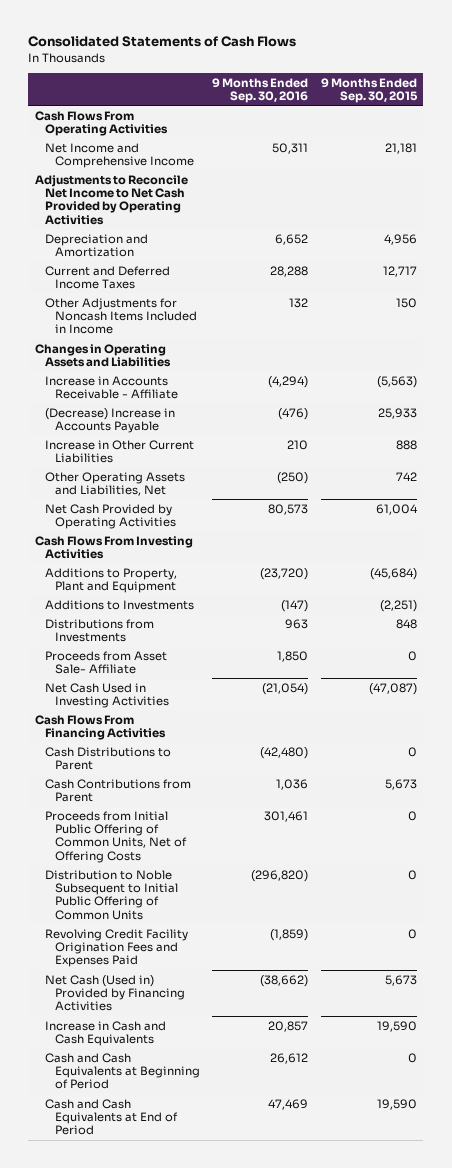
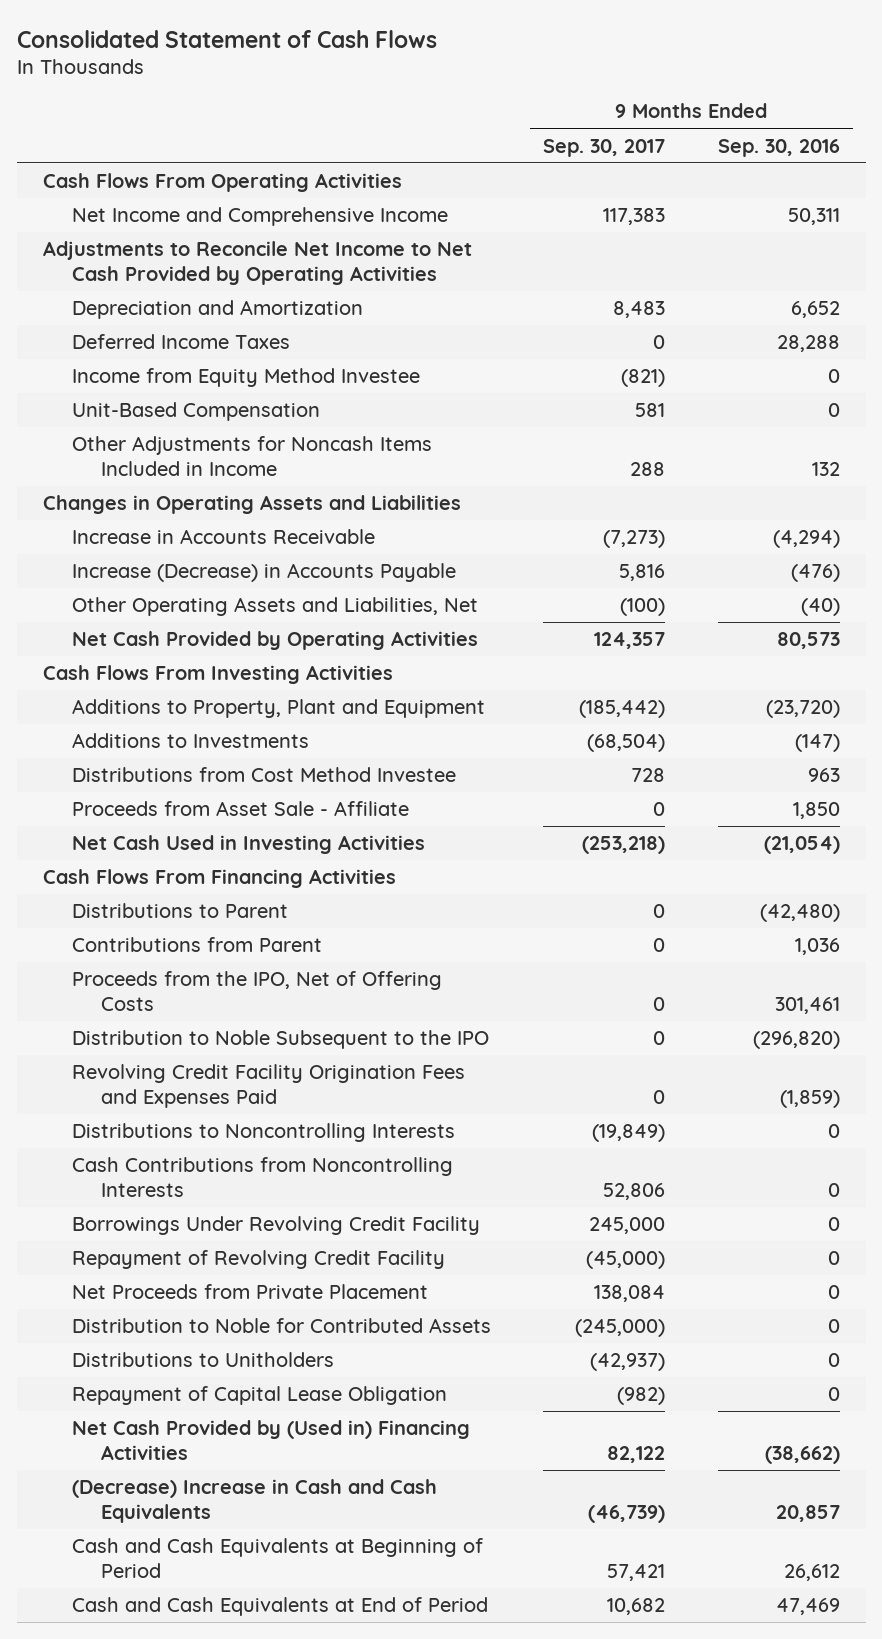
[28,36,297,48] Consolidated Statements of Cash Flows -> [16,29,437,48] Consolidated Statement of Cash Flows
[320,77,418,103] 9 Months Ended Sep. 30, 2015 -> none
none -> [543,138,666,157] Sep. 30, 2017
[44,265,170,290] Current and Deferred Income Taxes -> [71,334,290,350] Deferred Income Taxes
none -> [71,368,420,388] Income from Equity Method Investee
none -> [71,402,320,422] Unit-Based Compensation
[44,439,194,464] Increase in Other Current Liabilities -> none
[44,375,179,400] Increase in Accounts Receivable - Affiliate -> [71,529,375,545] Increase in Accounts Receivable
[44,407,175,434] (Decrease) Increase in Accounts Payable -> [71,563,456,583] Increase (Decrease) in Accounts Payable
[277,471,309,484] (250) -> [800,598,840,617] (40)
[44,618,154,643] Distributions from Investments -> [71,767,456,783] Distributions from Cost Method Investee
[44,650,167,675] Proceeds from Asset Sale- Affiliate -> [71,801,409,817] Proceeds from Asset Sale - Affiliate
[44,746,171,771] Cash Distributions to Parent -> [71,903,288,919] Distributions to Parent
[44,778,191,803] Cash Contributions from Parent -> [71,937,322,953] Contributions from Parent
[44,810,188,863] Proceeds from Initial Public Offering of Common Units, Net of Offering Costs -> [71,971,442,1011] Proceeds from the IPO, Net of Offering Costs
[44,869,179,920] Distribution to Noble Subsequent to Initial Public Offering of Common Units -> [71,1030,489,1050] Distribution to Noble Subsequent to the IPO
none -> [71,1123,455,1143] Distributions to Noncontrolling Interests
none -> [71,1157,453,1197] Cash Contributions from Noncontrolling Interests
none -> [71,1216,480,1236] Borrowings Under Revolving Credit Facility
none -> [71,1250,445,1270] Repayment of Revolving Credit Facility
none -> [71,1284,428,1300] Net Proceeds from Private Placement
none -> [71,1318,491,1334] Distribution to Noble for Contributed Assets
none -> [71,1352,334,1368] Distributions to Unitholders
none -> [71,1386,447,1406] Repayment of Capital Lease Obligation
[44,974,186,1012] Net Cash (Used in) Provided by Financing Activities -> [71,1420,470,1460] Net Cash Provided by (Used in) Financing Activities
[44,1020,166,1047] Increase in Cash and Cash Equivalents -> [71,1479,437,1523] (Decrease) Increase in Cash and Cash Equivalents

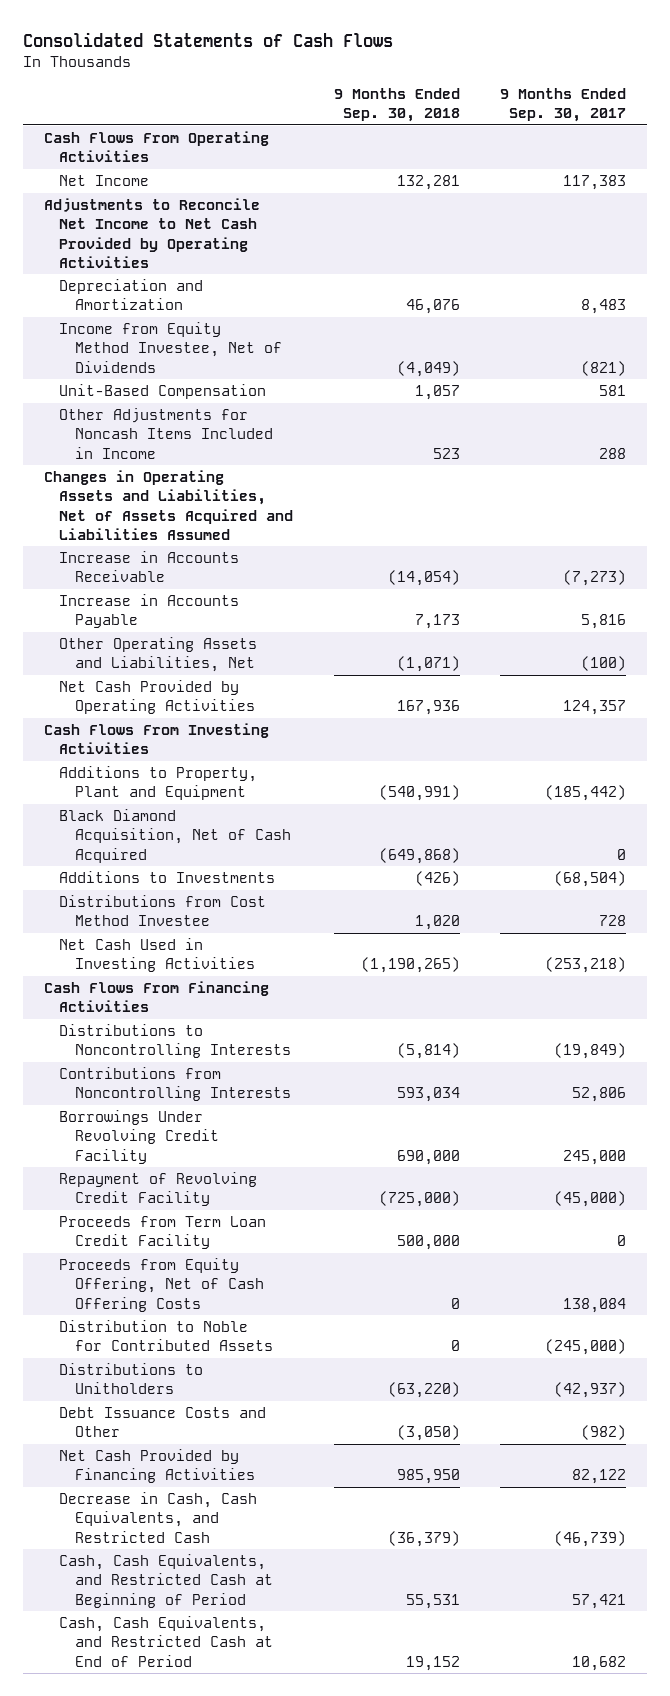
[16,29,437,48] Consolidated Statement of Cash Flows -> [23,31,394,47] Consolidated Statements of Cash Flows
[717,138,840,157] Sep. 30, 2016 -> none
none -> [333,87,460,123] 9 Months Ended Sep. 30, 2018
[71,207,448,227] Net Income and Comprehensive Income -> [59,175,150,187] Net Income
[71,334,290,350] Deferred Income Taxes -> none
[71,368,420,388] Income from Equity Method Investee -> [59,322,282,373] Income from Equity Method Investee, Net of Dividends
[42,495,461,515] Changes in Operating Assets and Liabilities -> [43,470,294,540] Changes in Operating Assets and Liabilities, Net of Assets Acquired and Liabilities Assumed
[71,563,456,583] Increase (Decrease) in Accounts Payable -> [59,594,240,629] Increase in Accounts Payable
none -> [59,809,291,863] Black Diamond Acquisition, Net of Cash Acquired
[71,801,409,817] Proceeds from Asset Sale - Affiliate -> none
[71,903,288,919] Distributions to Parent -> none
[71,937,322,953] Contributions from Parent -> none
[71,971,442,1011] Proceeds from the IPO, Net of Offering Costs -> none
[71,1030,489,1050] Distribution to Noble Subsequent to the IPO -> none
[71,1064,465,1108] Revolving Credit Facility Origination Fees and Expenses Paid -> none
[71,1157,453,1197] Cash Contributions from Noncontrolling Interests -> [59,1067,291,1102] Contributions from Noncontrolling Interests
none -> [59,1216,267,1250] Proceeds from Term Loan Credit Facility
[71,1284,428,1300] Net Proceeds from Private Placement -> [59,1258,264,1312] Proceeds from Equity Offering, Net of Cash Offering Costs
[71,1386,447,1406] Repayment of Capital Lease Obligation -> [59,1407,267,1438] Debt Issuance Costs and Other
[71,1420,470,1460] Net Cash Provided by (Used in) Financing Activities -> [59,1449,255,1484] Net Cash Provided by Financing Activities
[71,1479,437,1523] (Decrease) Increase in Cash and Cash Equivalents -> [59,1492,258,1543] Decrease in Cash, Cash Equivalents, and Restricted Cash
[71,1538,483,1578] Cash and Cash Equivalents at Beginning of Period -> [59,1554,273,1608] Cash, Cash Equivalents, and Restricted Cash at Beginning of Period
[71,1597,488,1617] Cash and Cash Equivalents at End of Period -> [59,1616,273,1667] Cash, Cash Equivalents, and Restricted Cash at End of Period

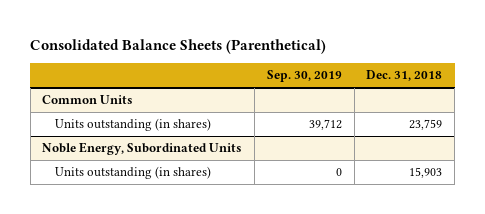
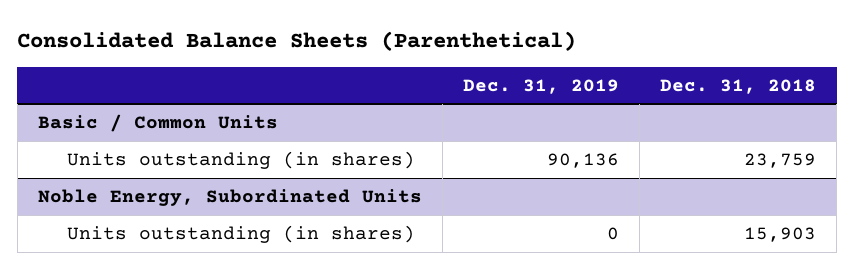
[266,70,342,83] Sep. 30, 2019 -> none
none -> [462,78,619,94] Dec. 31, 2019
[42,95,134,105] Common Units -> [37,113,278,132] Basic / Common Units

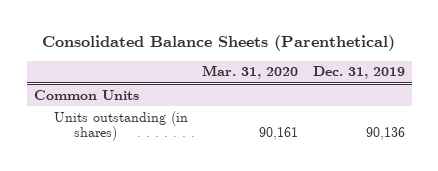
[660,78,817,94] Dec. 31, 2018 -> none
none -> [202,65,299,80] Mar. 31, 2020
[37,113,278,132] Basic / Common Units -> [33,89,139,100] Common Units
[37,188,422,206] Noble Energy, Subordinated Units -> none
[66,224,415,243] Units outstanding (in shares) -> none

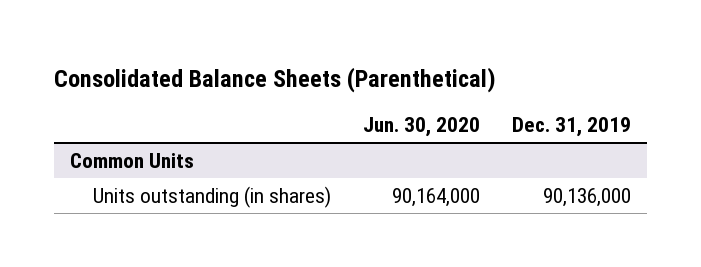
[202,65,299,80] Mar. 31, 2020 -> none
none -> [362,117,480,138] Jun. 30, 2020
[365,127,405,141] 90,136 -> [542,187,631,207] 90,136,000

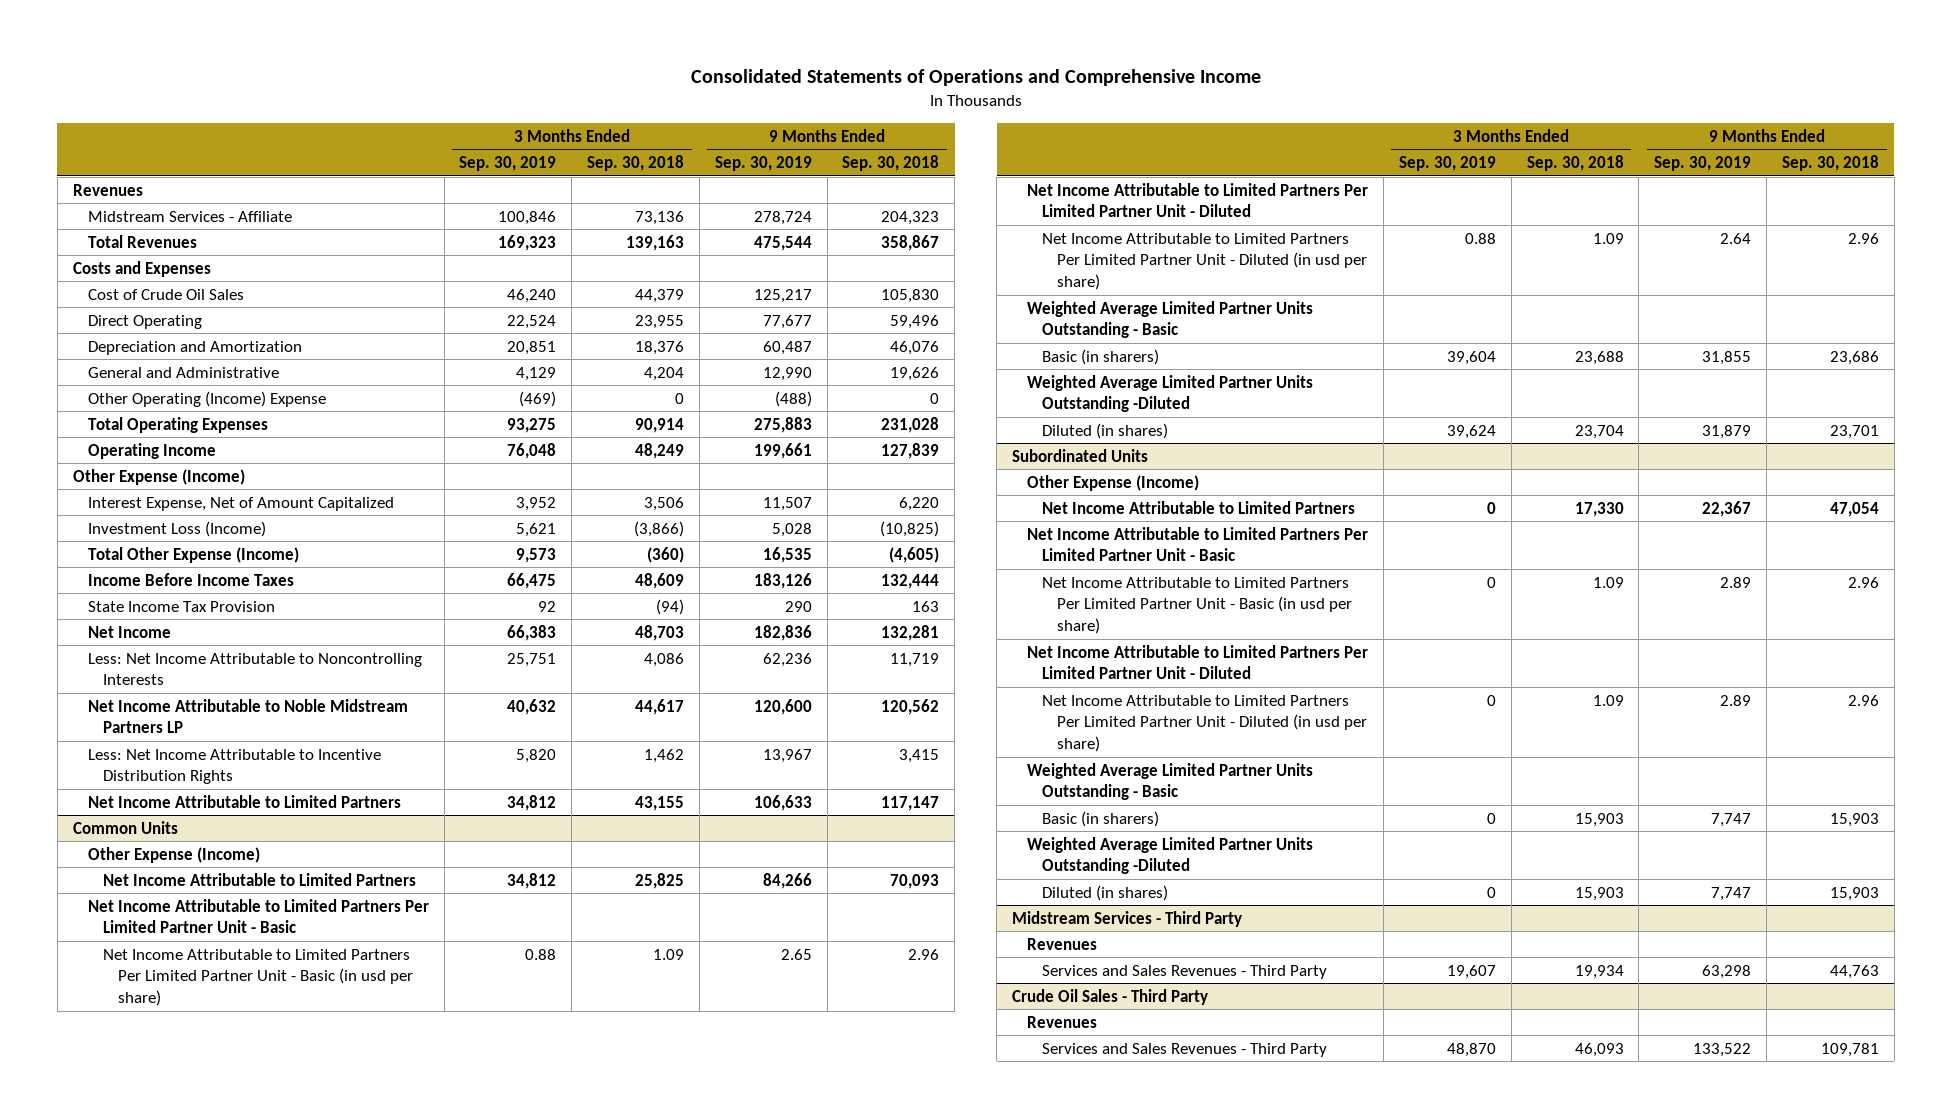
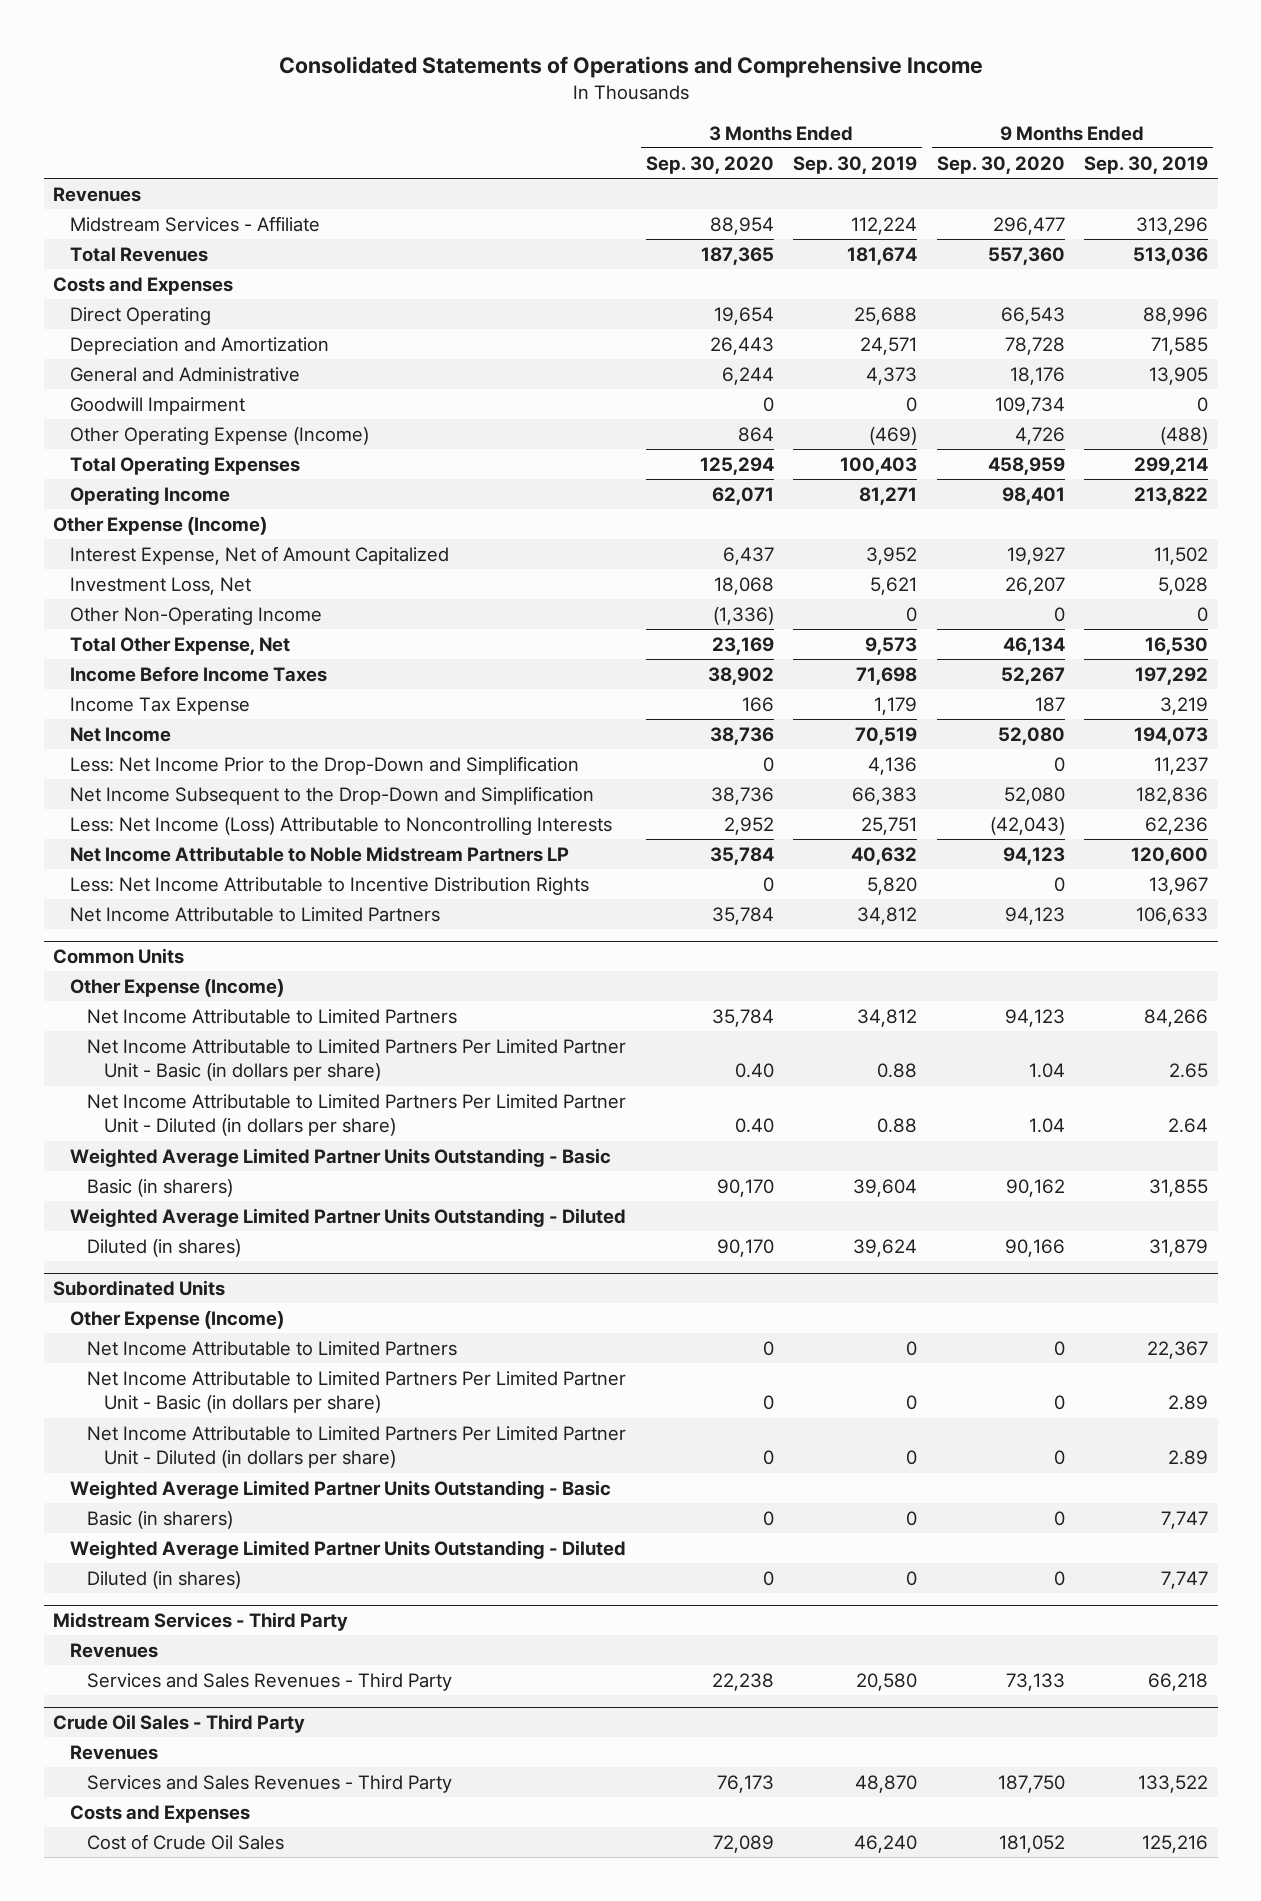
[587,155,685,172] Sep. 30, 2018 -> none
[842,155,940,172] Sep. 30, 2018 -> none
none -> [645,155,774,174] Sep. 30, 2020
none -> [936,155,1065,174] Sep. 30, 2020
[498,210,557,225] 100,846 -> [851,216,918,235] 112,224
[753,210,812,225] 278,724 -> [1136,216,1209,235] 313,296
[498,234,557,251] 169,323 -> [847,246,918,265] 181,674
[753,235,812,251] 475,544 -> [1133,246,1209,265] 513,036
[87,288,244,300] Cost of Crude Oil Sales -> none
[507,314,557,329] 22,524 -> [854,306,918,325] 25,688
[762,314,812,329] 77,677 -> [1143,306,1209,325] 88,996
[507,340,557,355] 20,851 -> [860,336,918,355] 24,571
[762,340,812,355] 60,487 -> [1151,336,1209,355] 71,585
[516,366,557,381] 4,129 -> [866,366,918,385] 4,373
[762,366,812,381] 12,990 -> [1149,366,1209,385] 13,905
none -> [70,396,246,415] Goodwill Impairment
[87,390,326,407] Other Operating (Income) Expense -> [70,426,370,445] Other Operating Expense (Income)
[507,417,557,433] 93,275 -> [840,456,918,475] 100,403
[753,416,812,433] 275,883 -> [1134,456,1209,475] 299,214
[507,442,557,459] 76,048 -> [859,486,918,505] 81,271
[753,442,812,459] 199,661 -> [1134,486,1209,505] 213,822
[762,496,812,511] 11,507 -> [1154,546,1209,565] 11,502
[87,520,266,537] Investment Loss (Income) -> [70,576,252,595] Investment Loss, Net
none -> [70,606,323,625] Other Non-Operating Income
[87,546,299,563] Total Other Expense (Income) -> [70,636,291,655] Total Other Expense, Net
[762,546,812,563] 16,535 -> [1145,636,1209,655] 16,530
[507,572,557,589] 66,475 -> [856,666,918,685] 71,698
[753,572,812,589] 183,126 -> [1135,666,1209,685] 197,292
[87,600,275,612] State Income Tax Provision -> [70,696,251,715] Income Tax Expense
[538,600,557,612] 92 -> [874,696,918,715] 1,179
[784,600,812,612] 290 -> [1160,696,1209,715] 3,219
[507,624,557,641] 66,383 -> [855,726,918,745] 70,519
[753,624,812,641] 182,836 -> [1134,726,1209,745] 194,073
none -> [70,755,580,775] Less: Net Income Prior to the Drop-Down and Simplification
none -> [70,785,595,805] Net Income Subsequent to the Drop-Down and Simplification
[87,652,422,686] Less: Net Income Attributable to Noncontrolling Interests -> [70,816,613,835] Less: Net Income (Loss) Attributable to Noncontrolling Interests
[87,898,429,934] Net Income Attributable to Limited Partners Per Limited Partner Unit - Basic -> none
[1027,182,1369,218] Net Income Attributable to Limited Partners Per Limited Partner Unit - Diluted -> none
[102,948,413,1006] Net Income Attributable to Limited Partners Per Limited Partner Unit - Basic (in usd per share) -> [87,1038,627,1082] Net Income Attributable to Limited Partners Per Limited Partner Unit - Basic (in dollars per share)
[1042,232,1368,290] Net Income Attributable to Limited Partners Per Limited Partner Unit - Diluted (in usd per share) -> [87,1093,627,1137] Net Income Attributable to Limited Partners Per Limited Partner Unit - Diluted (in dollars per share)
[1027,374,1314,413] Weighted Average Limited Partner Units Outstanding -Diluted -> [70,1207,627,1227] Weighted Average Limited Partner Units Outstanding - Diluted
[1027,526,1369,562] Net Income Attributable to Limited Partners Per Limited Partner Unit - Basic -> none
[1027,644,1369,680] Net Income Attributable to Limited Partners Per Limited Partner Unit - Diluted -> none
[1042,576,1353,634] Net Income Attributable to Limited Partners Per Limited Partner Unit - Basic (in usd per share) -> [87,1370,627,1414] Net Income Attributable to Limited Partners Per Limited Partner Unit - Basic (in dollars per share)
[1042,694,1368,752] Net Income Attributable to Limited Partners Per Limited Partner Unit - Diluted (in usd per share) -> [87,1425,627,1469] Net Income Attributable to Limited Partners Per Limited Partner Unit - Diluted (in dollars per share)
[1027,836,1314,875] Weighted Average Limited Partner Units Outstanding -Diluted -> [70,1539,627,1559] Weighted Average Limited Partner Units Outstanding - Diluted
[1446,964,1496,979] 19,607 -> [856,1672,918,1691] 20,580
[1702,964,1752,979] 63,298 -> [1148,1672,1209,1691] 66,218
none -> [70,1804,251,1823] Costs and Expenses
none -> [87,1833,285,1850] Cost of Crude Oil Sales

